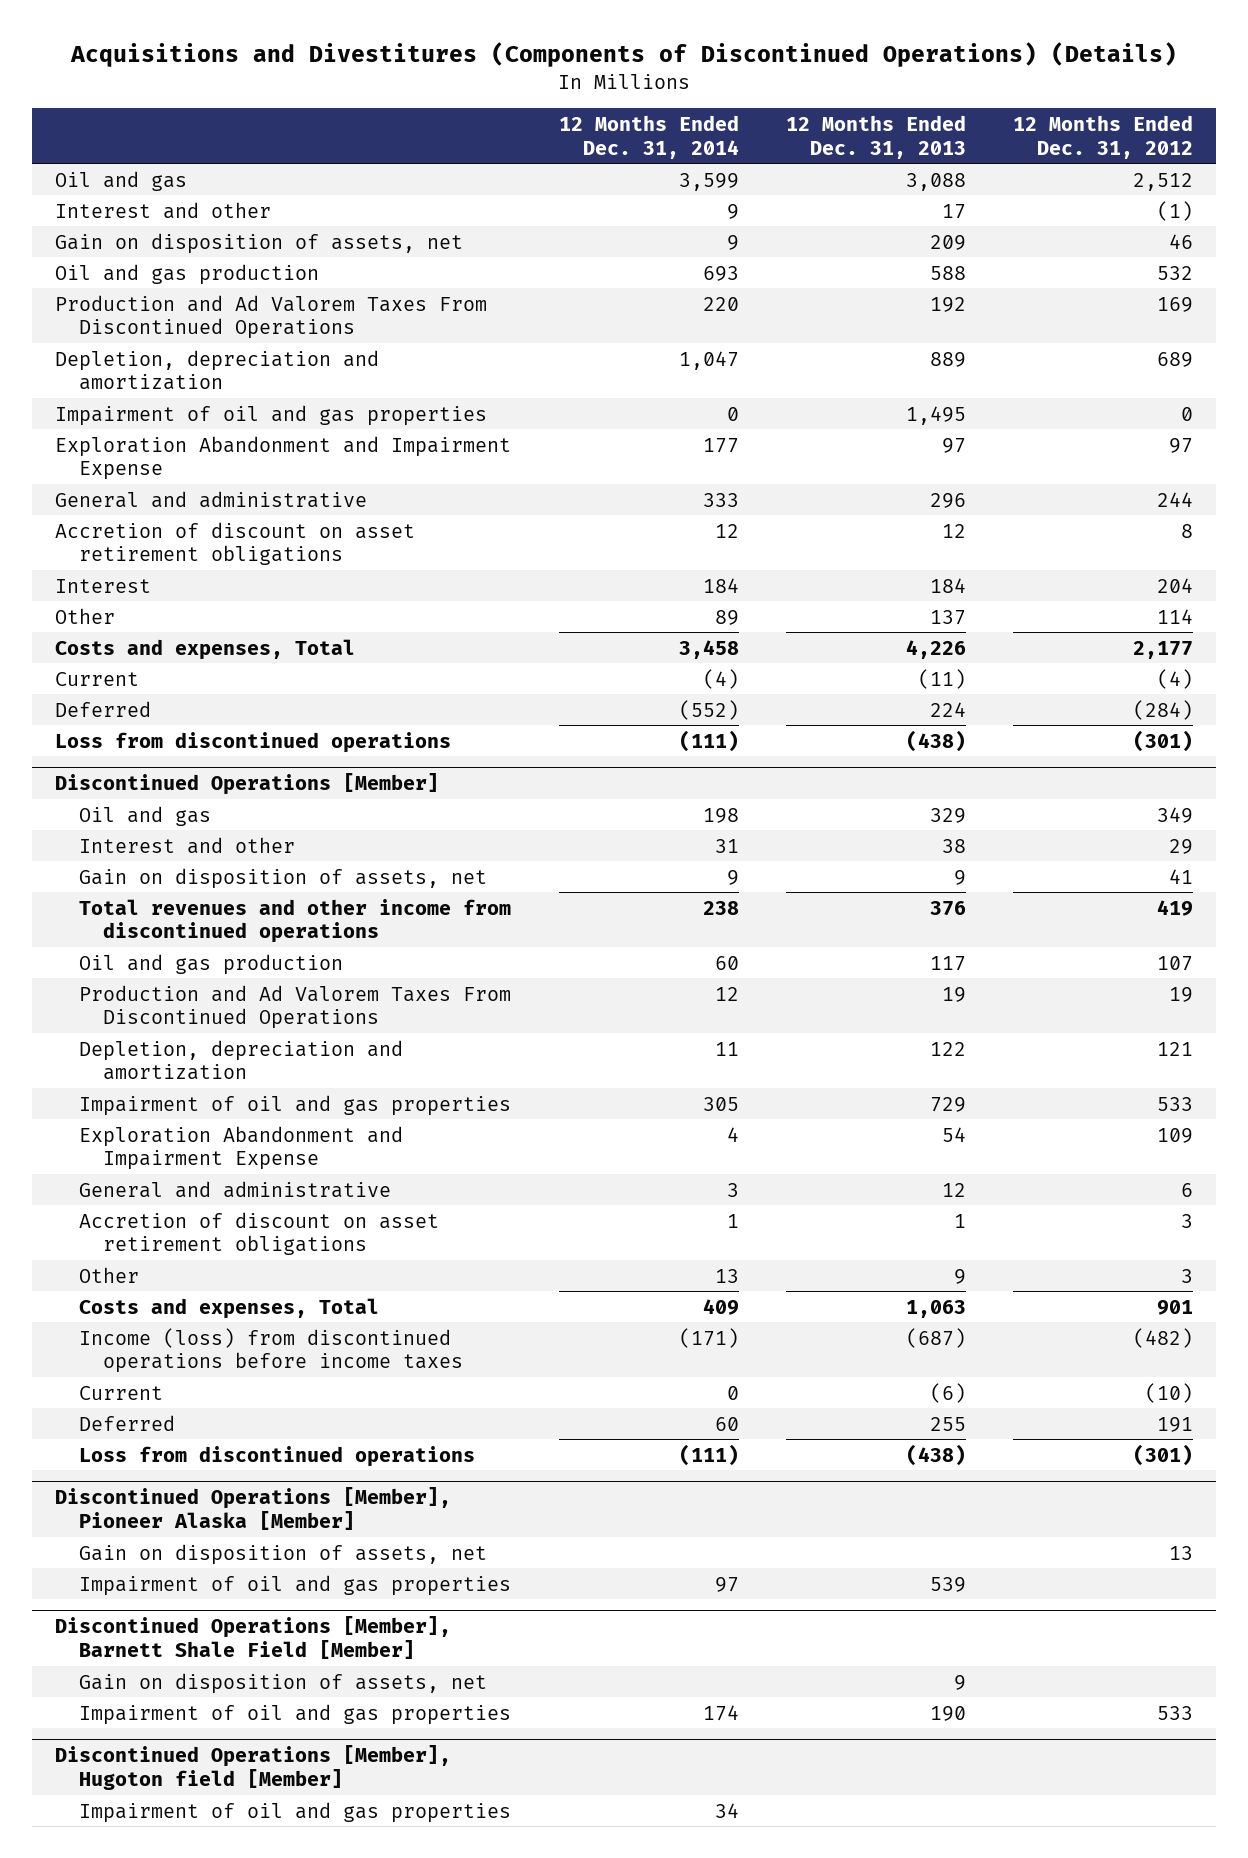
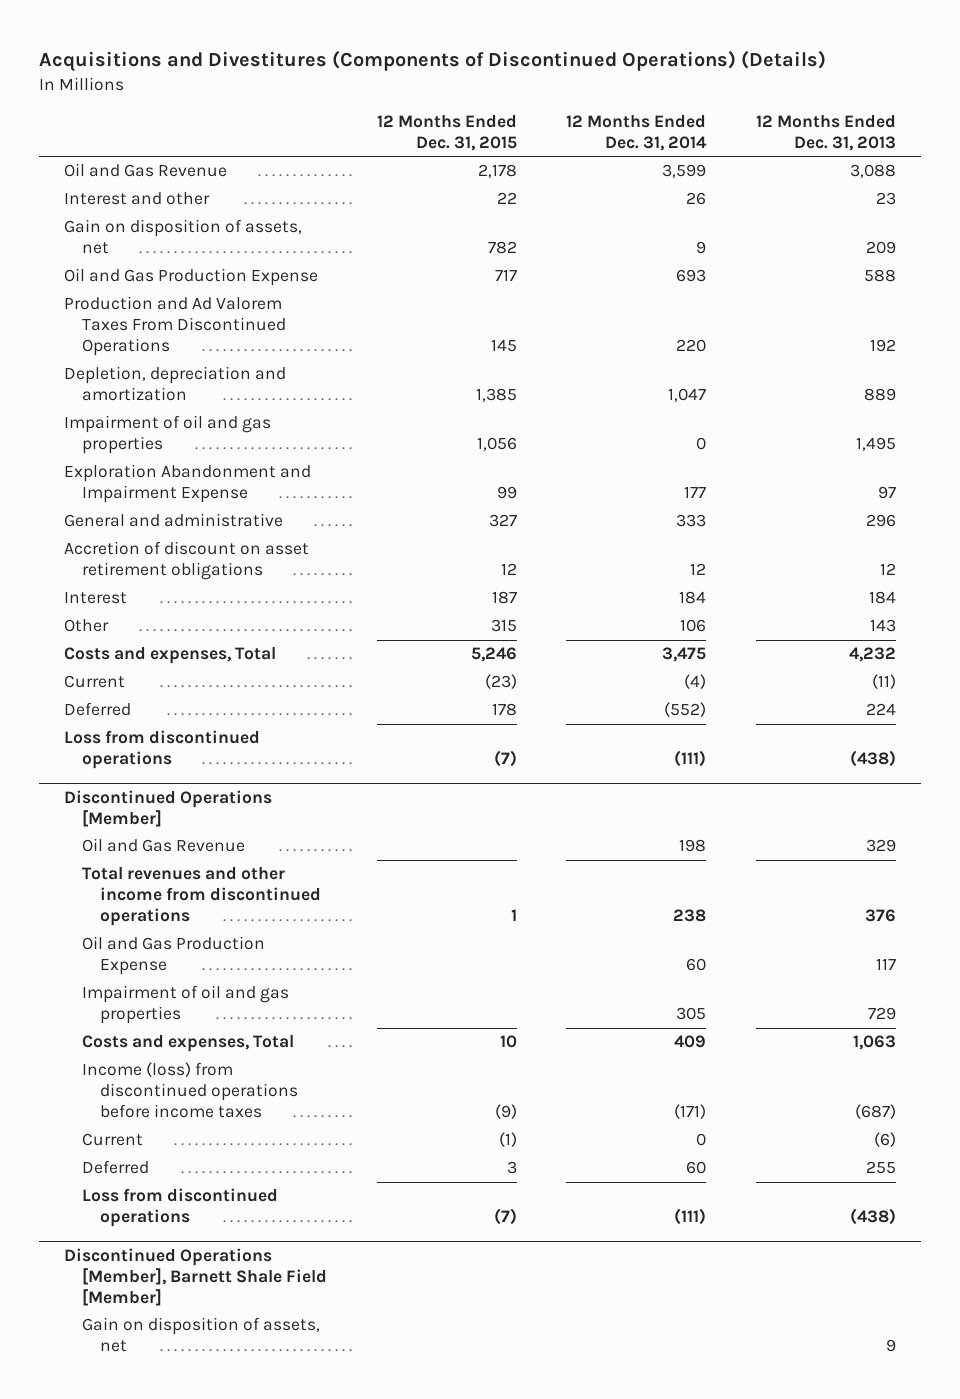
[1012,114,1193,159] 12 Months Ended Dec. 31, 2012 -> none
none -> [376,114,517,151] 12 Months Ended Dec. 31, 2015
[55,170,188,191] Oil and gas -> [64,163,228,178] Oil and Gas Revenue
[726,203,739,219] 9 -> [686,192,707,206] 26
[941,203,966,219] 17 -> [875,192,896,206] 23
[55,263,320,285] Oil and gas production -> [64,268,319,287] Oil and Gas Production Expense
[714,609,739,625] 89 -> [680,619,707,633] 106
[929,609,966,625] 137 -> [869,619,896,633] 143
[678,639,739,659] 3,458 -> [662,647,707,663] 3,475
[905,639,966,659] 4,226 -> [848,647,896,663] 4,232
[79,836,296,854] Interest and other -> none
[79,867,488,889] Gain on disposition of assets, net -> none
[79,805,212,826] Oil and gas -> [81,838,245,853] Oil and Gas Revenue
[79,984,512,1030] Production and Ad Valorem Taxes From Discontinued Operations -> none
[79,1039,404,1081] Depletion, depreciation and amortization -> none
[79,953,344,975] Oil and gas production -> [81,936,265,976] Oil and Gas Production Expense
[79,1125,404,1171] Exploration Abandonment and Impairment Expense -> none
[79,1180,392,1198] General and administrative -> none
[79,1211,440,1256] Accretion of discount on asset retirement obligations -> none
[79,1266,140,1283] Other -> none
[55,1487,452,1531] Discontinued Operations [Member], Pioneer Alaska [Member] -> none
[79,1543,488,1565] Gain on disposition of assets, net -> none
[79,1574,512,1596] Impairment of oil and gas properties -> none
[79,1703,512,1725] Impairment of oil and gas properties -> none
[55,1745,452,1791] Discontinued Operations [Member], Hugoton field [Member] -> none
[79,1801,512,1823] Impairment of oil and gas properties -> none

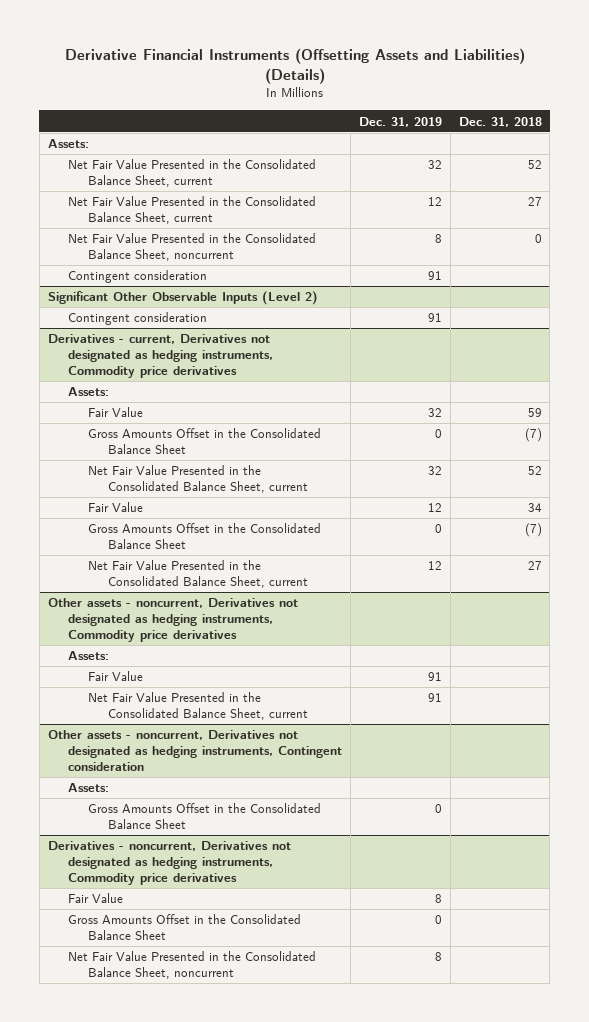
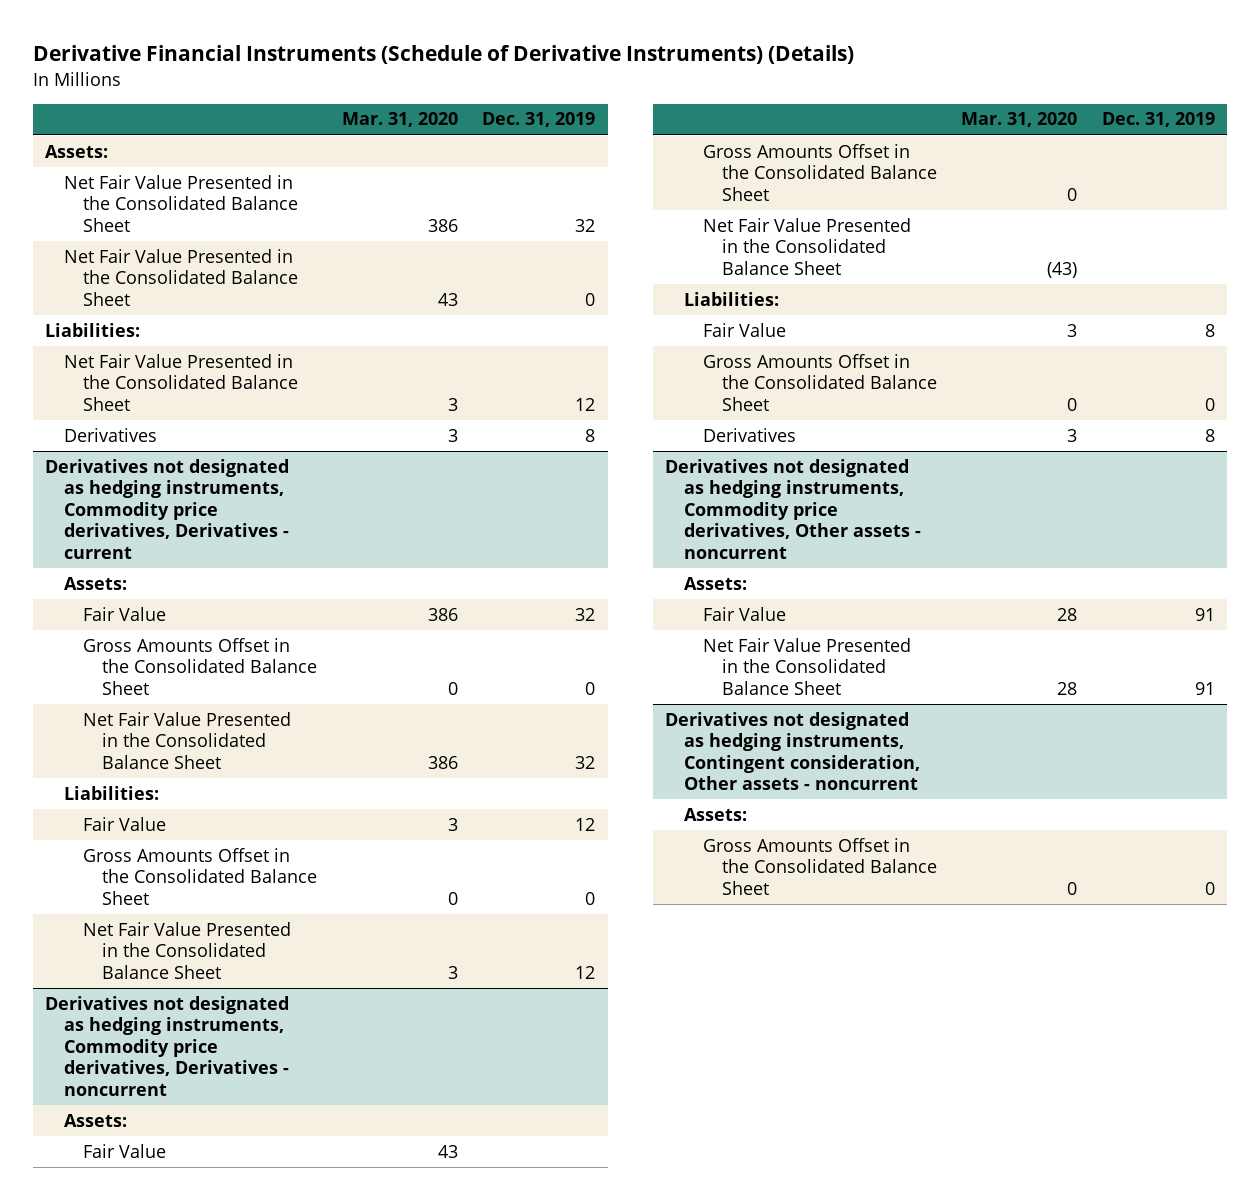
[64,47,525,84] Derivative Financial Instruments (Offsetting Assets and Liabilities) (Details) -> [33,45,855,65] Derivative Financial Instruments (Schedule of Derivative Instruments) (Details)
[458,116,542,127] Dec. 31, 2018 -> none
none -> [341,112,458,128] Mar. 31, 2020
[67,270,207,284] Contingent consideration -> none
[47,291,318,306] Significant Other Observable Inputs (Level 2) -> none
[67,312,207,326] Contingent consideration -> none
[67,159,316,187] Net Fair Value Presented in the Consolidated Balance Sheet, current -> [64,174,299,232] Net Fair Value Presented in the Consolidated Balance Sheet
none -> [64,248,299,306] Net Fair Value Presented in the Consolidated Balance Sheet
none -> [45,322,141,337] Liabilities:
[67,196,316,224] Net Fair Value Presented in the Consolidated Balance Sheet, current -> [64,353,299,411] Net Fair Value Presented in the Consolidated Balance Sheet
[67,233,316,261] Net Fair Value Presented in the Consolidated Balance Sheet, noncurrent -> [64,427,158,442] Derivatives
[47,334,273,378] Derivatives - current, Derivatives not designated as hedging instruments, Commodity price derivatives -> [45,458,290,559] Derivatives not designated as hedging instruments, Commodity price derivatives, Derivatives - current
[87,465,308,493] Net Fair Value Presented in the Consolidated Balance Sheet, current -> [83,711,292,769] Net Fair Value Presented in the Consolidated Balance Sheet
none -> [64,785,160,800] Liabilities:
[87,560,308,588] Net Fair Value Presented in the Consolidated Balance Sheet, current -> [83,921,292,979] Net Fair Value Presented in the Consolidated Balance Sheet
[47,598,298,642] Other assets - noncurrent, Derivatives not designated as hedging instruments, Commodity price derivatives -> [45,995,290,1096] Derivatives not designated as hedging instruments, Commodity price derivatives, Derivatives - noncurrent
none -> [83,1143,167,1158] Fair Value
none -> [702,143,937,201] Gross Amounts Offset in the Consolidated Balance Sheet
none -> [702,217,911,275] Net Fair Value Presented in the Consolidated Balance Sheet
none -> [683,291,779,306] Liabilities:
none -> [702,322,786,337] Fair Value
none -> [702,353,937,411] Gross Amounts Offset in the Consolidated Balance Sheet
none -> [702,427,796,442] Derivatives
none -> [665,458,921,559] Derivatives not designated as hedging instruments, Commodity price derivatives, Other assets - noncurrent
none -> [683,576,747,590] Assets:
[87,692,308,720] Net Fair Value Presented in the Consolidated Balance Sheet, current -> [702,637,911,695] Net Fair Value Presented in the Consolidated Balance Sheet
[47,730,342,771] Other assets - noncurrent, Derivatives not designated as hedging instruments, Contingent consideration -> [665,711,920,791] Derivatives not designated as hedging instruments, Contingent consideration, Other assets - noncurrent
[47,841,291,885] Derivatives - noncurrent, Derivatives not designated as hedging instruments, Commodity price derivatives -> none
[67,893,123,904] Fair Value -> none
[67,914,301,940] Gross Amounts Offset in the Consolidated Balance Sheet -> none
[67,951,316,979] Net Fair Value Presented in the Consolidated Balance Sheet, noncurrent -> none

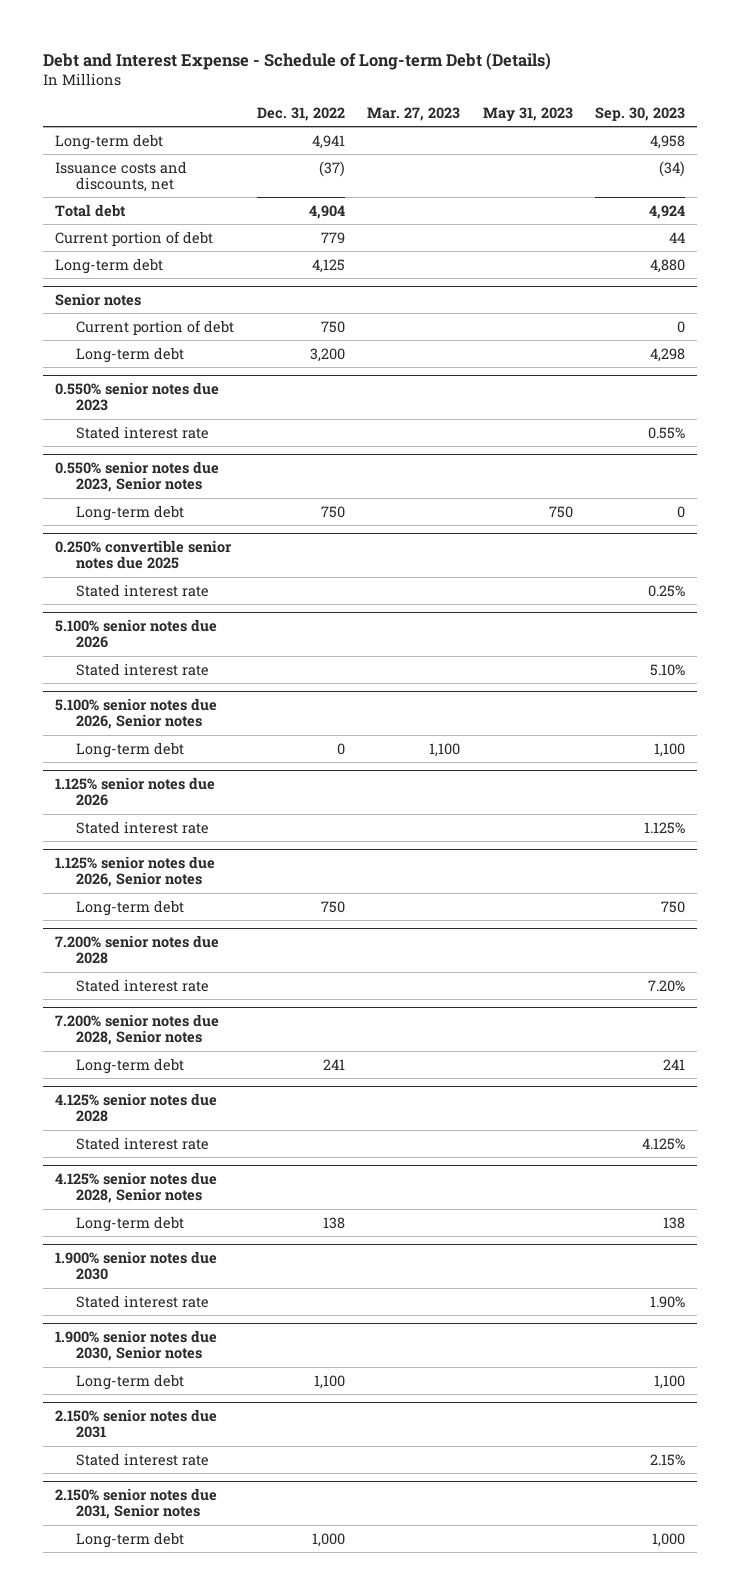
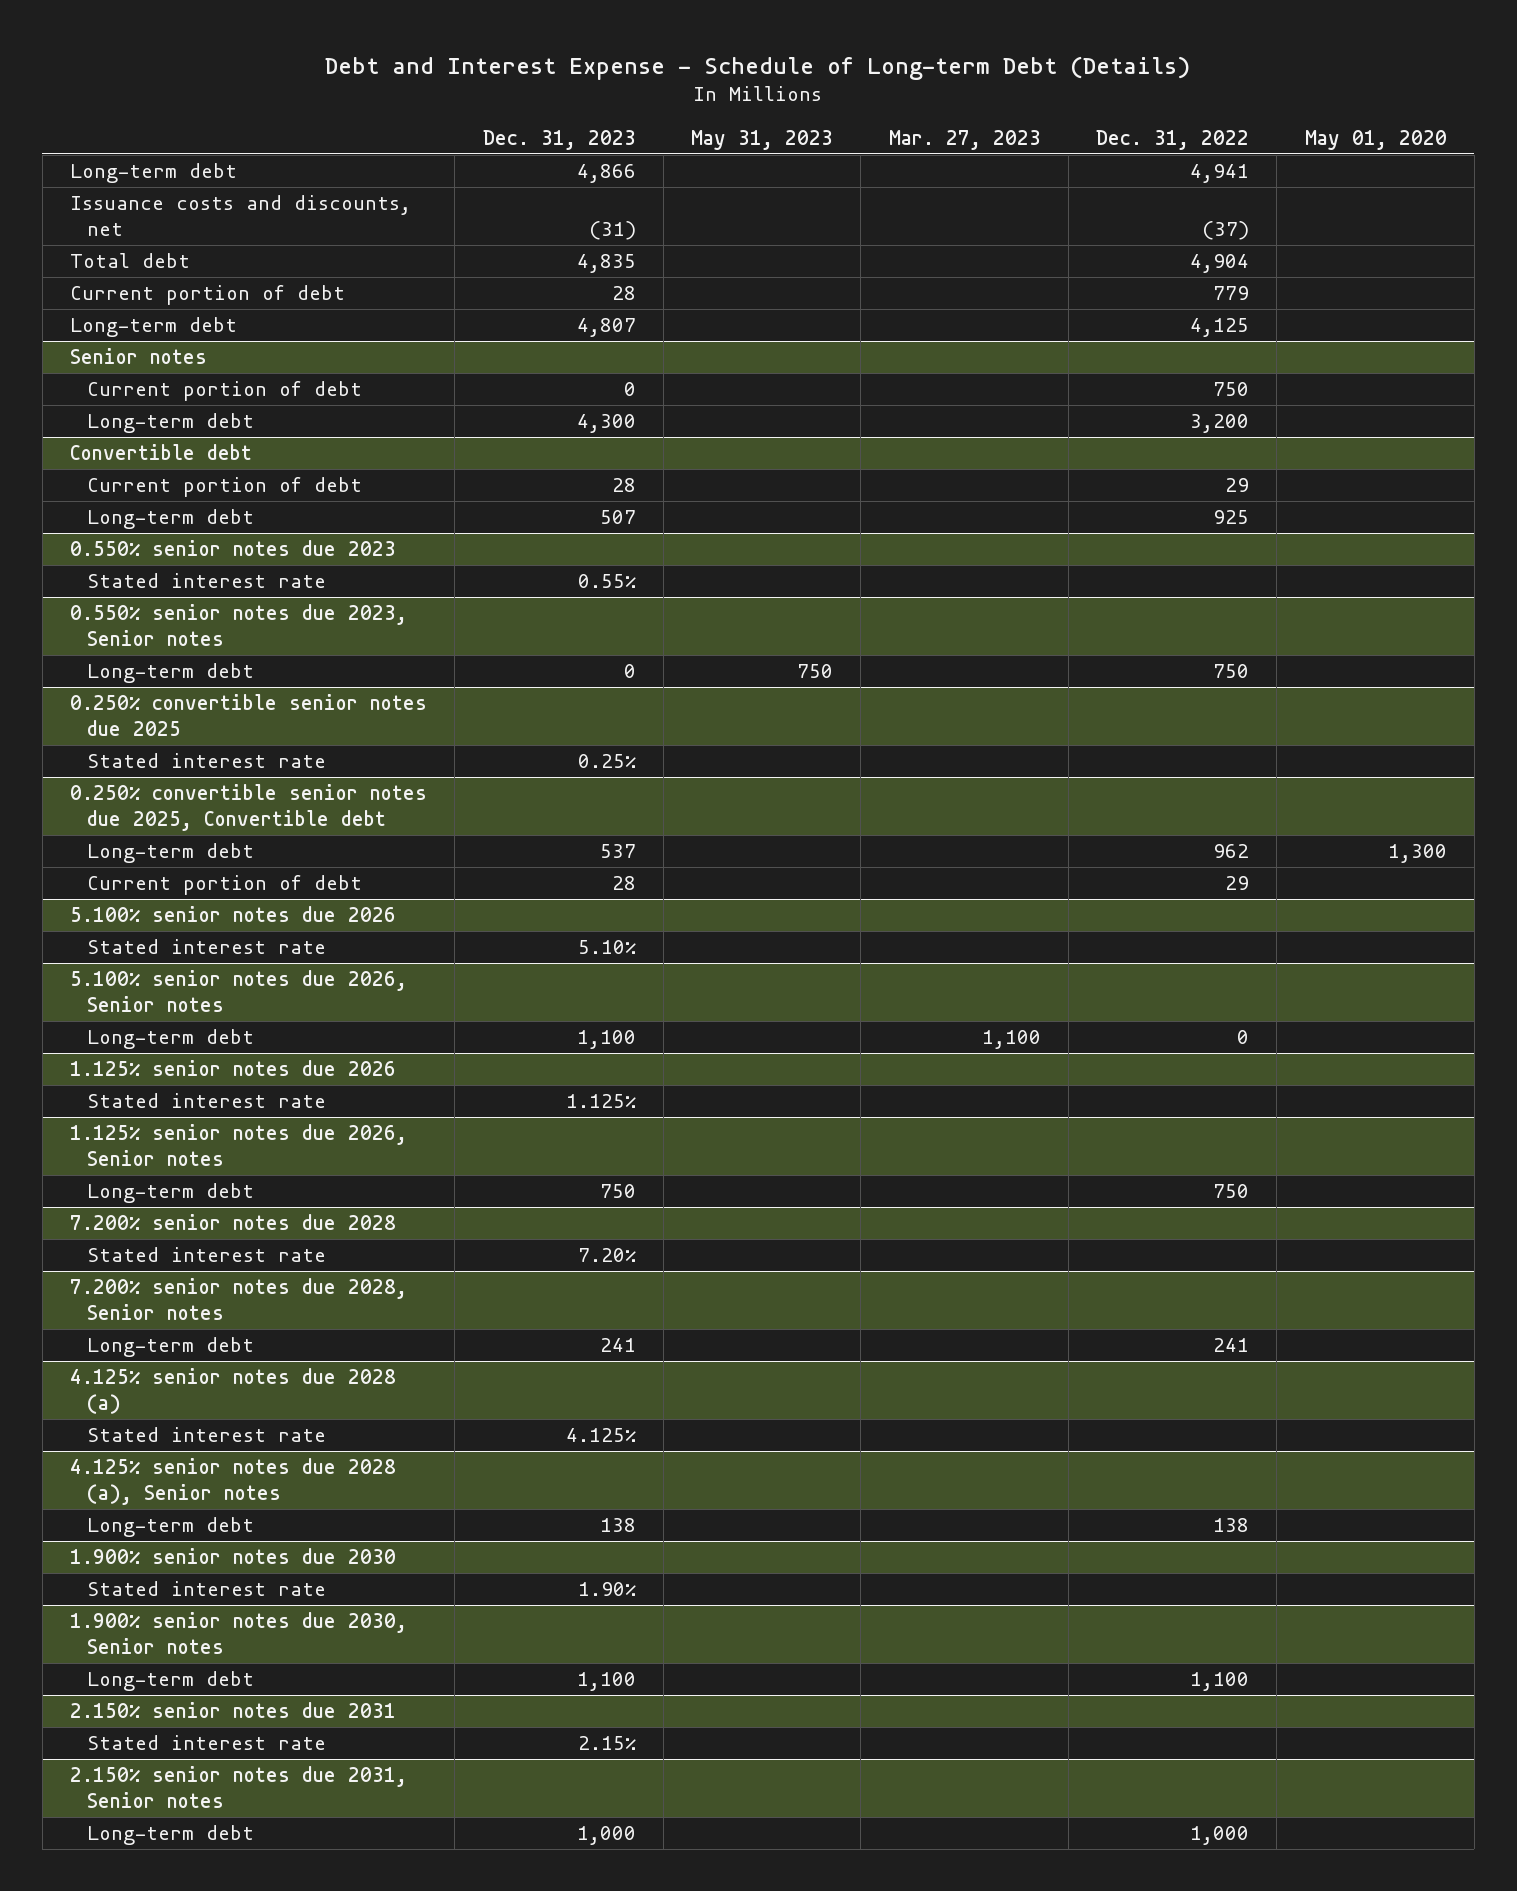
[595,106,686,121] Sep. 30, 2023 -> none
none -> [482,129,636,150] Dec. 31, 2023
none -> [1304,129,1447,150] May 01, 2020
none -> [69,444,252,461] Convertible debt
none -> [86,477,362,498] Current portion of debt
none -> [86,509,254,530] Long-term debt
none -> [69,784,427,831] 0.250% convertible senior notes due 2025, Convertible debt
none -> [86,843,254,864] Long-term debt
none -> [86,875,362,896] Current portion of debt
[54,1092,217,1123] 4.125% senior notes due 2028 -> [69,1368,396,1414] 4.125% senior notes due 2028 (a)
[54,1171,217,1204] 4.125% senior notes due 2028, Senior notes -> [69,1458,396,1505] 4.125% senior notes due 2028 (a), Senior notes

